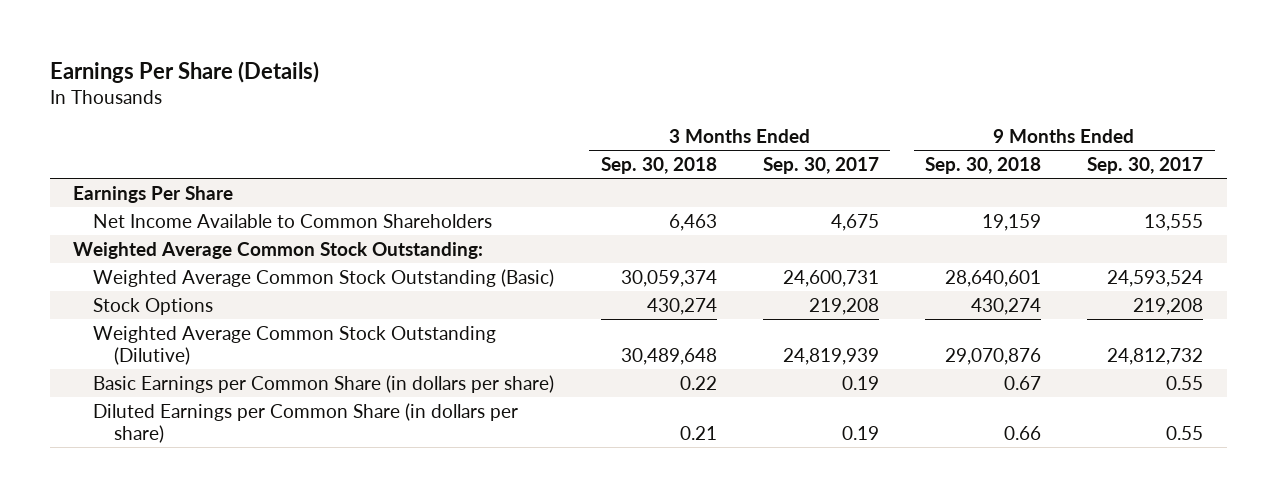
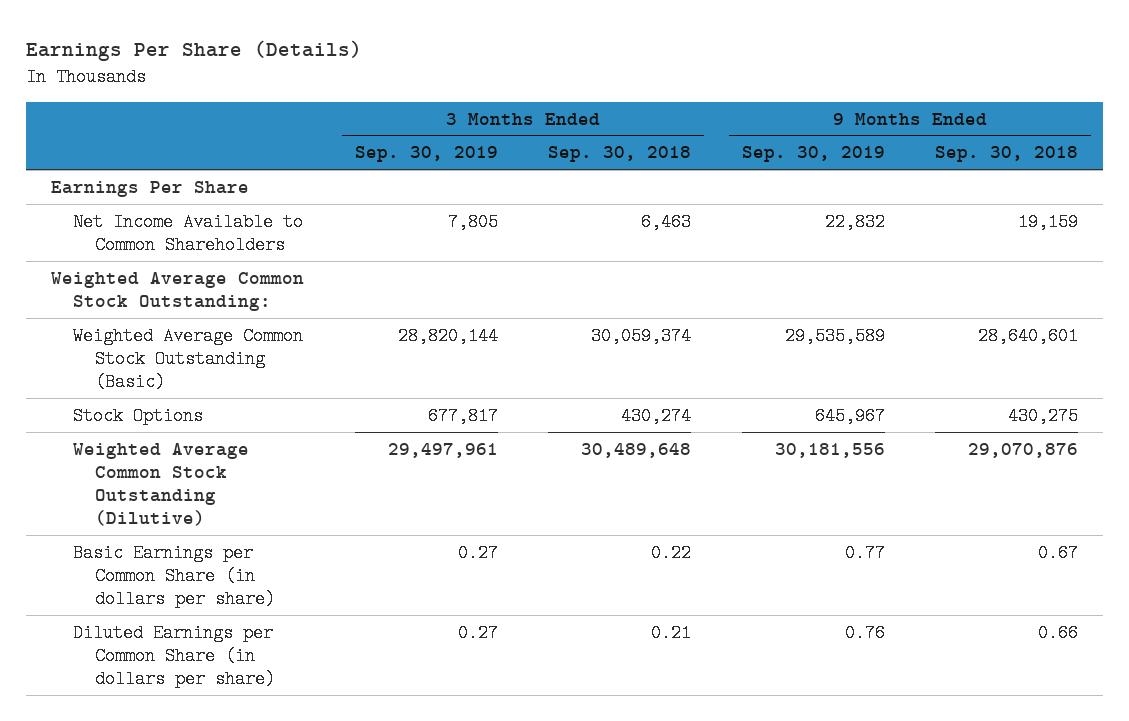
[762,157,879,175] Sep. 30, 2017 -> none
[1087,157,1204,175] Sep. 30, 2017 -> none
none -> [354,146,498,163] Sep. 30, 2019
none -> [741,146,885,163] Sep. 30, 2019
[971,297,1042,315] 430,274 -> [1008,406,1079,425] 430,275

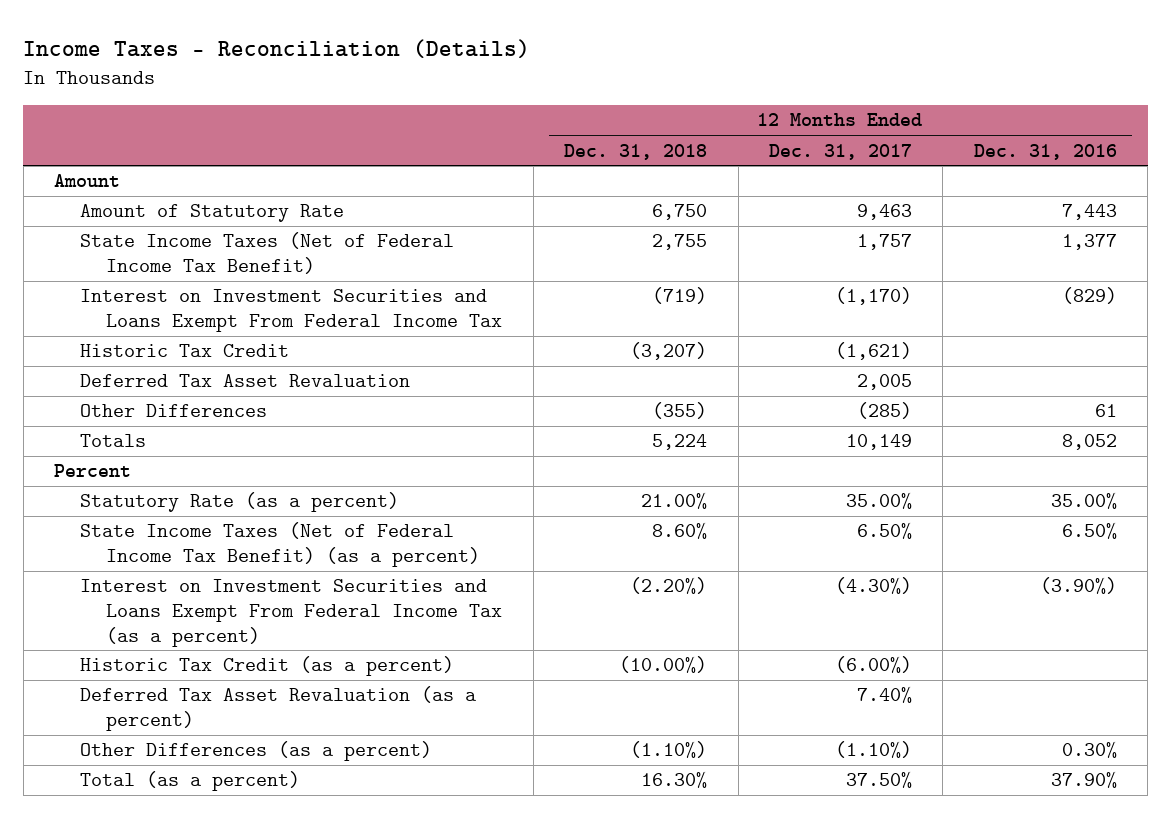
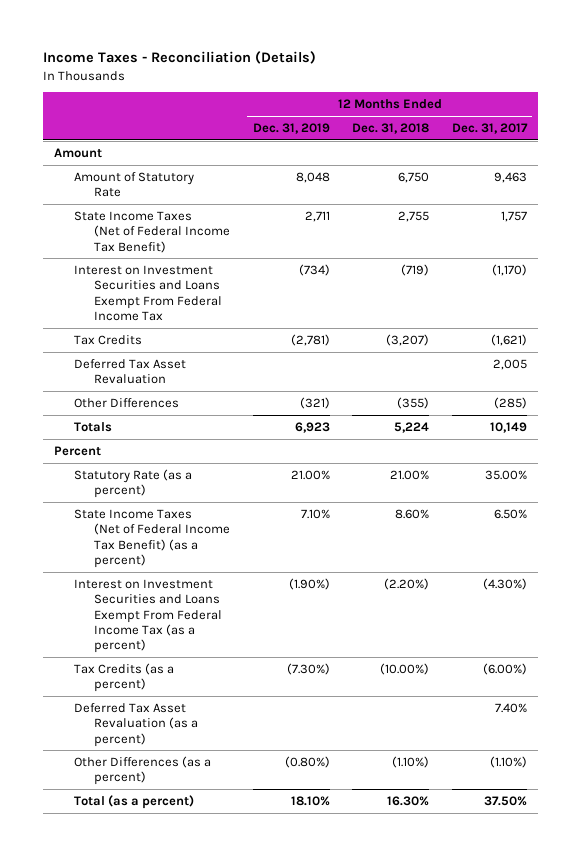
[973,143,1117,160] Dec. 31, 2016 -> none
none -> [252,123,330,135] Dec. 31, 2019
[80,344,290,358] Historic Tax Credit -> [74,334,143,345] Tax Credits
[80,656,455,677] Historic Tax Credit (as a percent) -> [74,662,175,693] Tax Credits (as a percent)

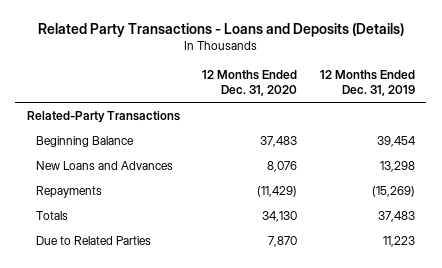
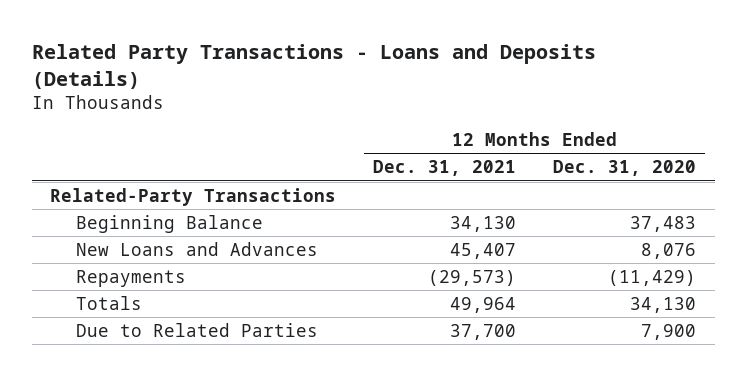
[320,70,416,97] 12 Months Ended Dec. 31, 2019 -> none
none -> [373,160,517,177] Dec. 31, 2021
[268,235,298,247] 7,870 -> [641,323,697,340] 7,900

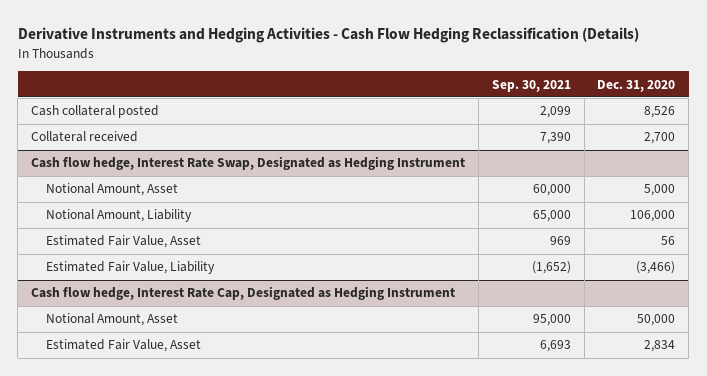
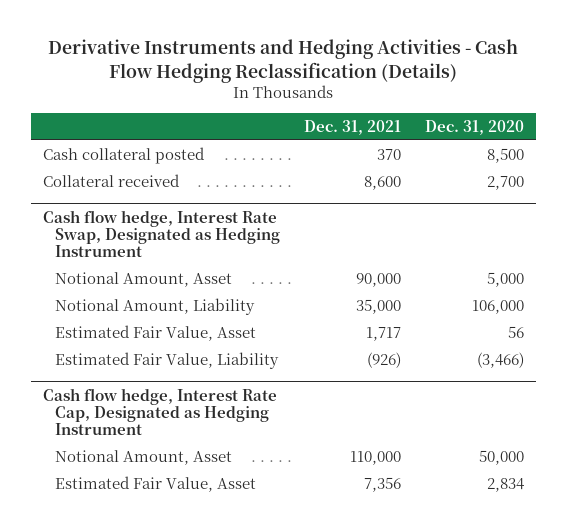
[491,79,571,92] Sep. 30, 2021 -> none
none -> [303,119,401,135] Dec. 31, 2021
[644,106,676,119] 8,526 -> [486,147,524,163] 8,500

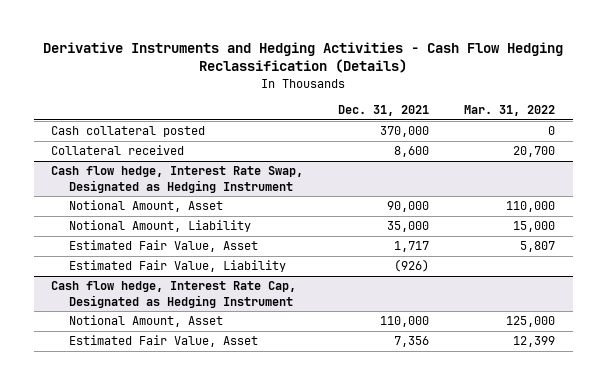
[424,119,524,135] Dec. 31, 2020 -> none
none -> [464,105,556,117] Mar. 31, 2022
[376,148,401,160] 370 -> [380,126,430,138] 370,000

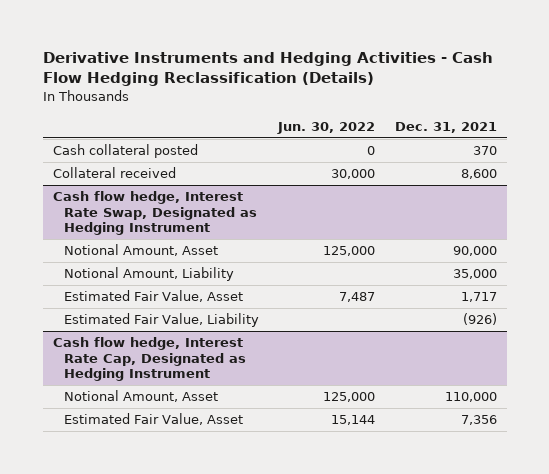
[464,105,556,117] Mar. 31, 2022 -> none
none -> [277,121,376,134] Jun. 30, 2022
[380,126,430,138] 370,000 -> [472,146,497,156] 370

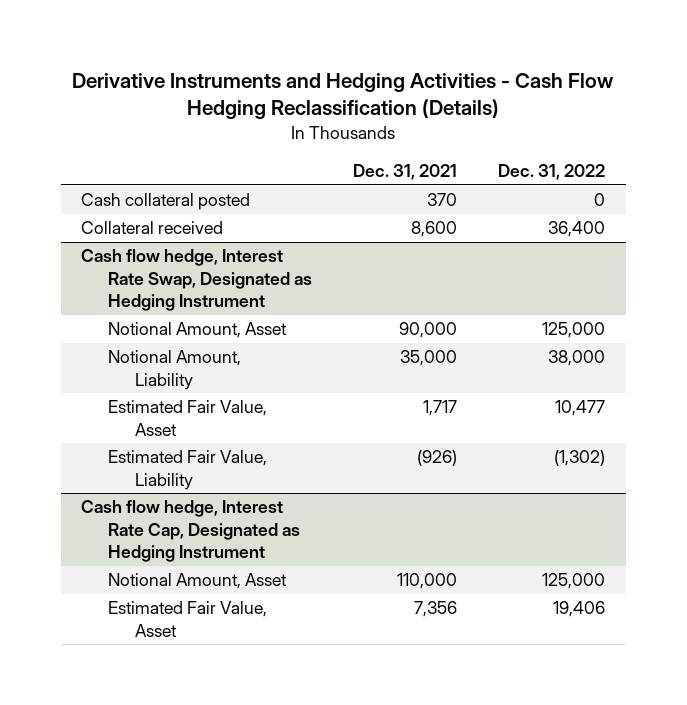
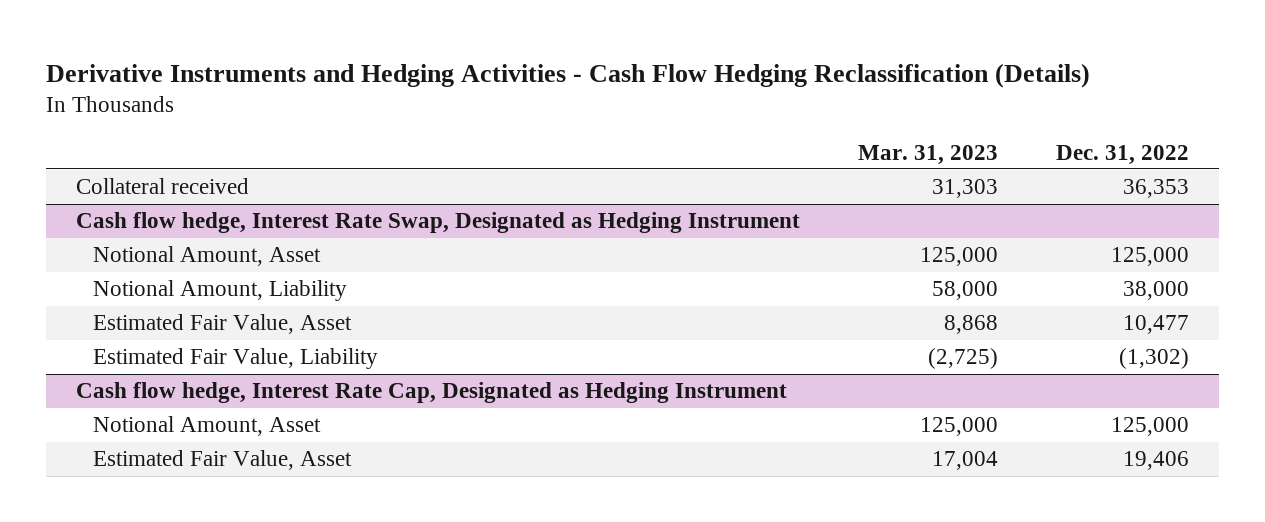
[353,164,458,181] Dec. 31, 2021 -> none
none -> [858,144,999,165] Mar. 31, 2023
[81,193,251,211] Cash collateral posted -> none
[548,221,606,238] 36,400 -> [1123,179,1190,199] 36,353

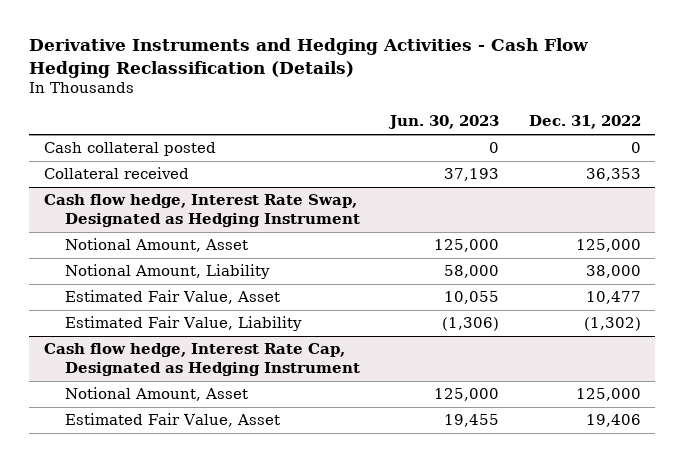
[858,144,999,165] Mar. 31, 2023 -> none
none -> [388,115,500,130] Jun. 30, 2023
none -> [43,142,216,157] Cash collateral posted

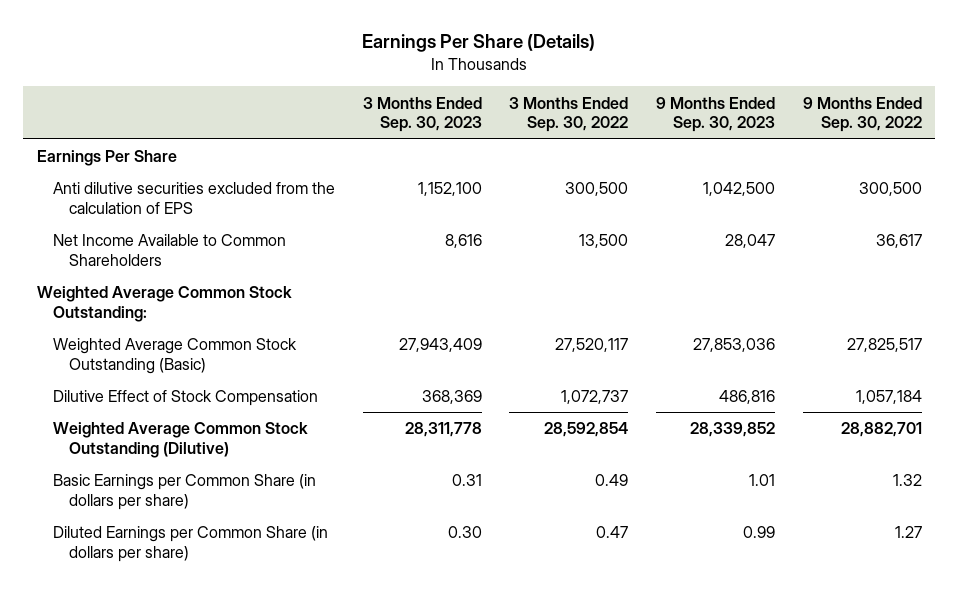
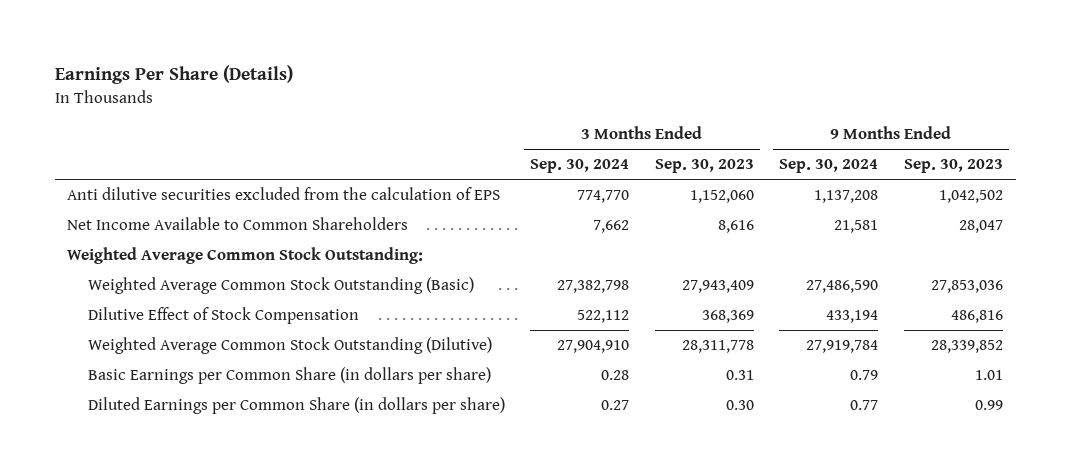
[509,96,629,133] 3 Months Ended Sep. 30, 2022 -> none
[802,96,922,133] 9 Months Ended Sep. 30, 2022 -> none
none -> [530,159,630,174] Sep. 30, 2024
none -> [779,159,879,174] Sep. 30, 2024
[37,150,178,167] Earnings Per Share -> none
[417,182,482,197] 1,152,100 -> [689,190,754,204] 1,152,060
[702,182,775,197] 1,042,500 -> [938,190,1003,204] 1,042,502

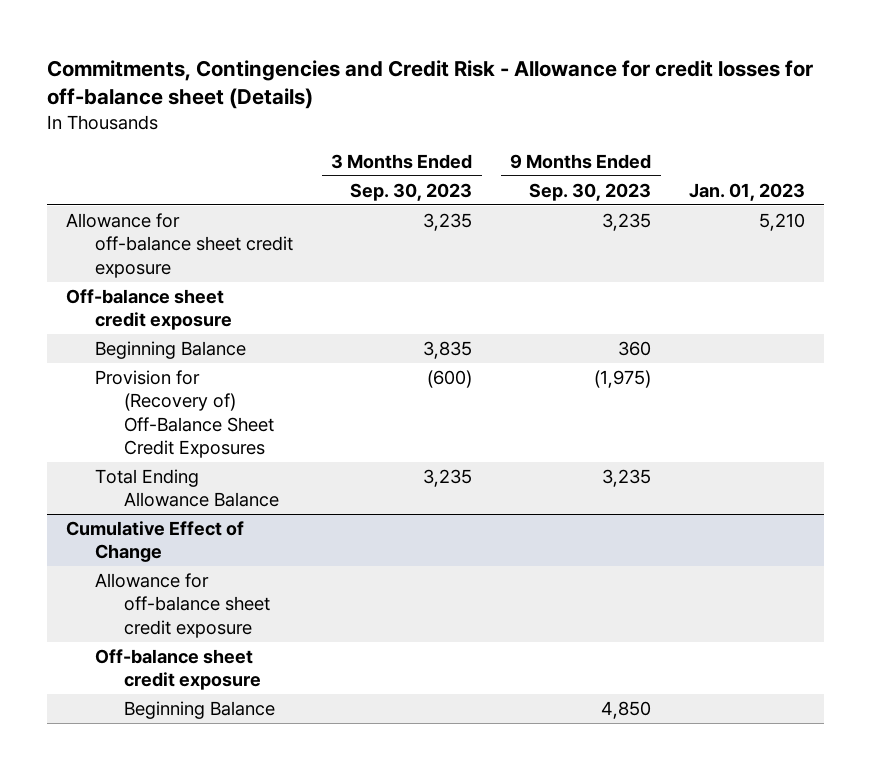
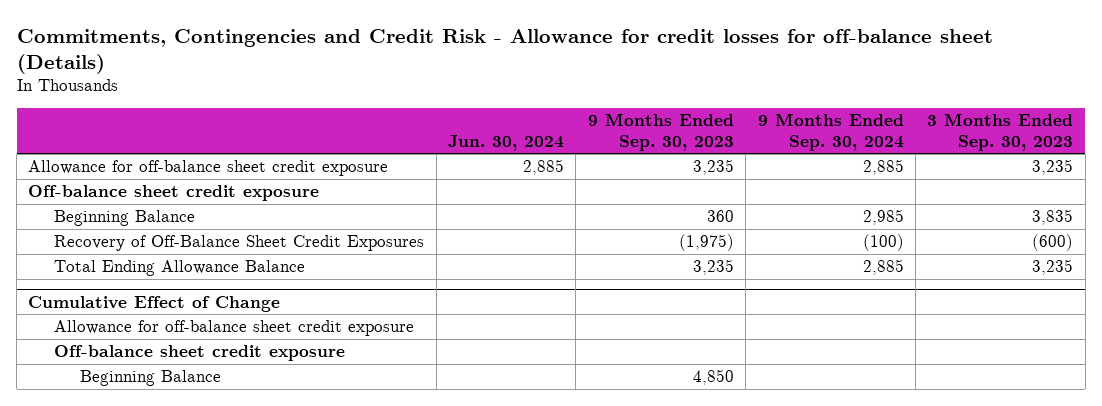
[689,182,806,201] Jan. 01, 2023 -> none
none -> [448,134,565,151] Jun. 30, 2024
none -> [757,113,904,151] 9 Months Ended Sep. 30, 2024
[95,369,275,459] Provision for (Recovery of) Off-Balance Sheet Credit Exposures -> [54,235,425,252] Recovery of Off-Balance Sheet Credit Exposures

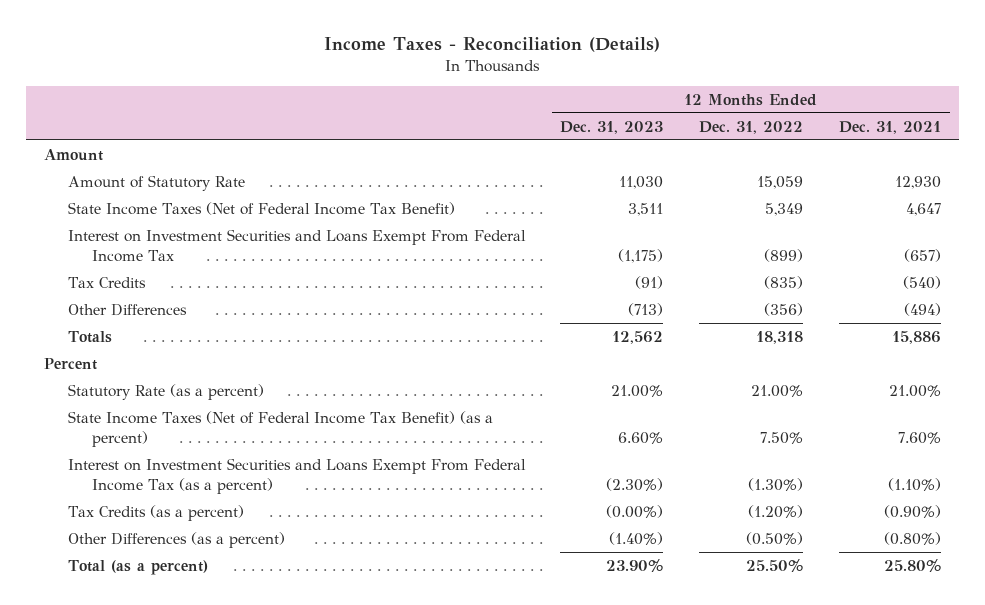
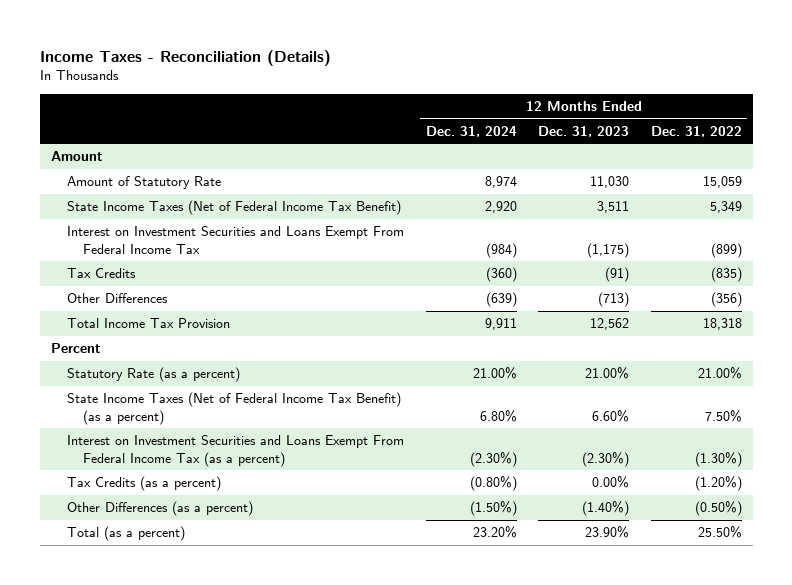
[839,120,942,134] Dec. 31, 2021 -> none
none -> [425,126,517,138] Dec. 31, 2024
[67,330,112,343] Totals -> [66,318,230,329] Total Income Tax Provision
[606,504,664,518] (0.00%) -> [592,476,630,489] 0.00%

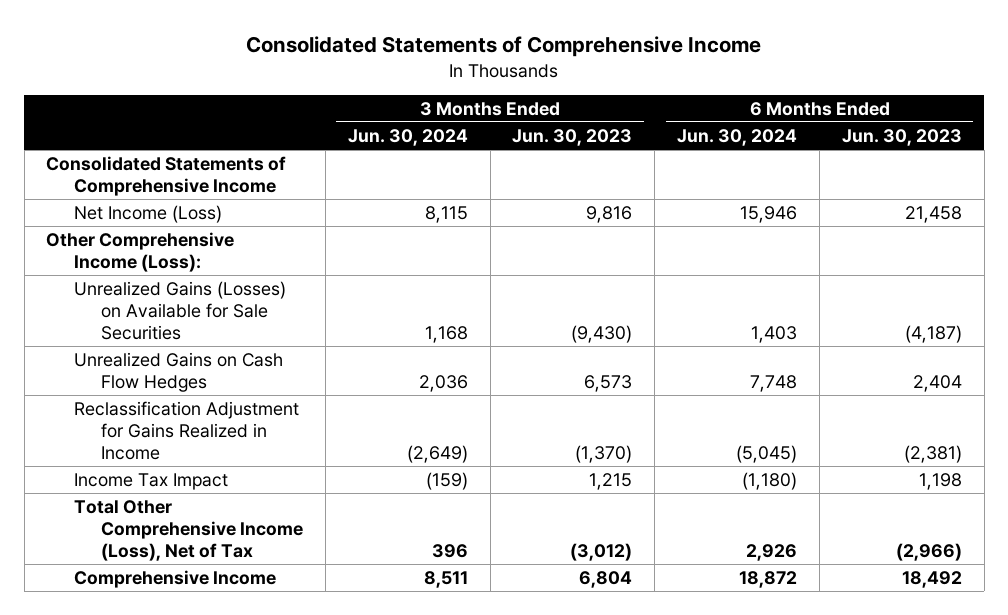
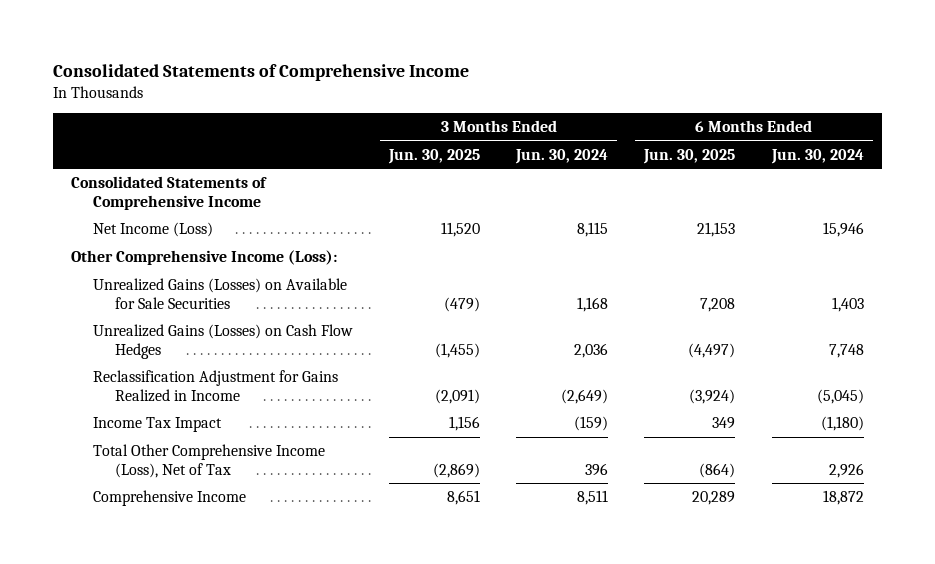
[512,129,633,147] Jun. 30, 2023 -> none
[842,129,963,147] Jun. 30, 2023 -> none
none -> [388,148,481,164] Jun. 30, 2025
none -> [643,148,736,164] Jun. 30, 2025
[73,352,283,392] Unrealized Gains on Cash Flow Hedges -> [93,324,354,359] Unrealized Gains (Losses) on Cash Flow Hedges

